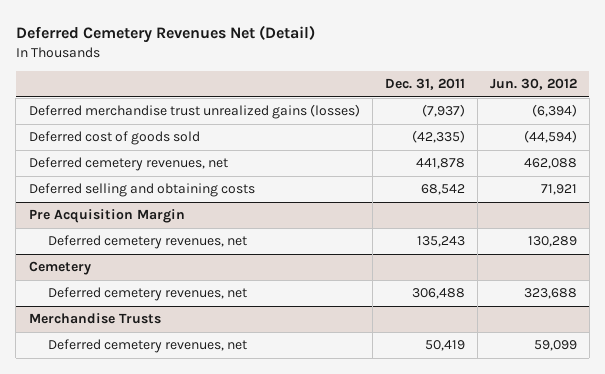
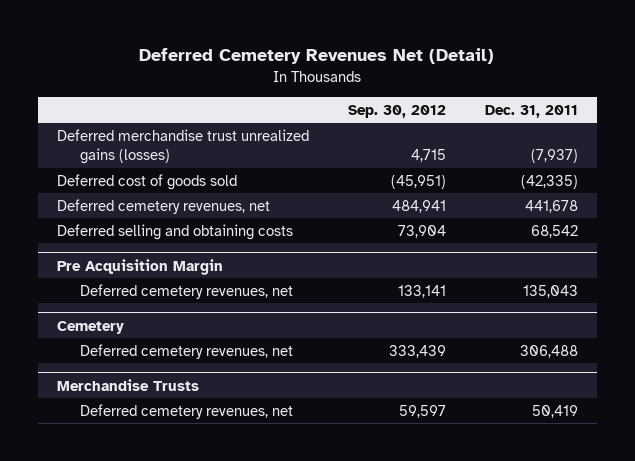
[489,78,577,91] Jun. 30, 2012 -> none
none -> [347,104,446,118] Sep. 30, 2012
[415,158,465,170] 441,878 -> [524,199,578,213] 441,678
[416,236,465,248] 135,243 -> [522,284,578,298] 135,043

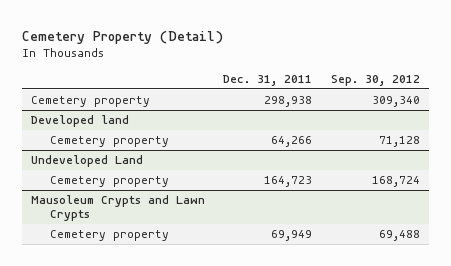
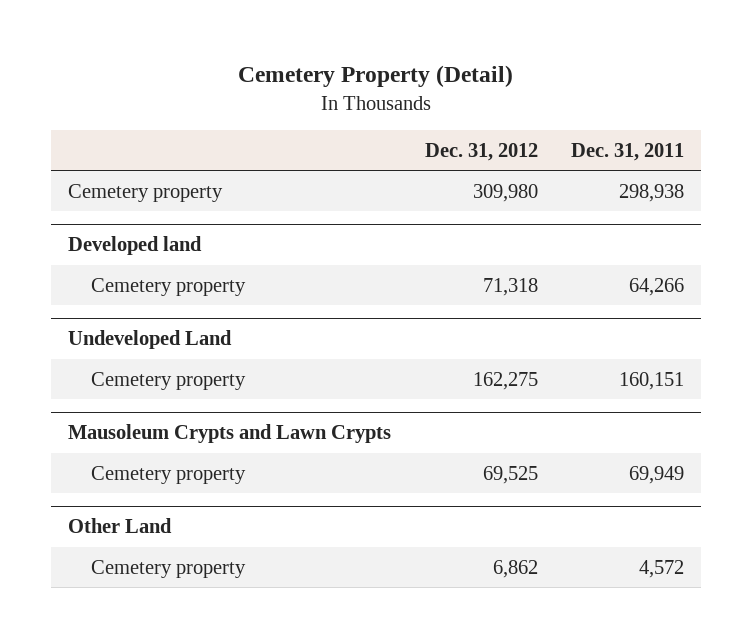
[330,74,420,86] Sep. 30, 2012 -> none
none -> [424,142,538,161] Dec. 31, 2012
[264,176,313,188] 164,723 -> [619,371,685,390] 160,151
none -> [67,517,172,533] Other Land
none -> [90,559,246,578] Cemetery property

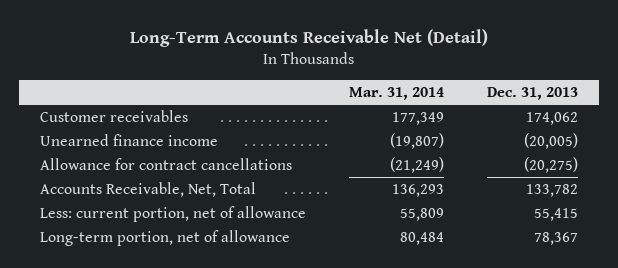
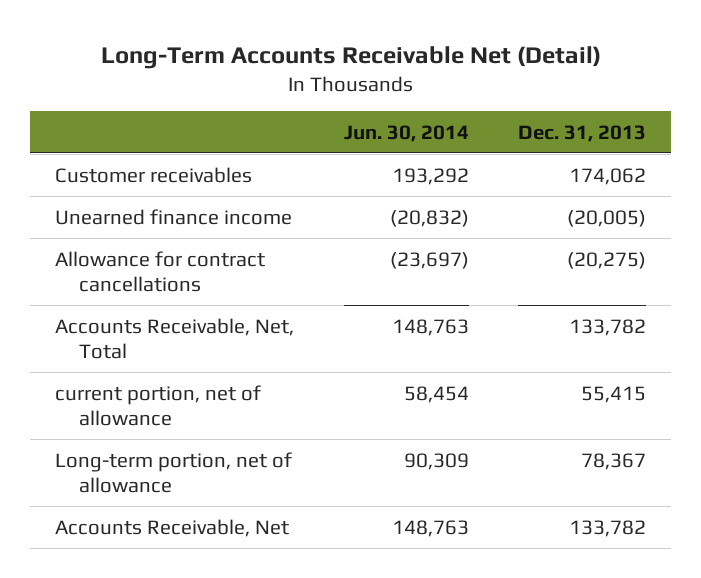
[349,87,445,101] Mar. 31, 2014 -> none
none -> [343,124,469,142] Jun. 30, 2014
[40,205,307,222] Less: current portion, net of allowance -> [55,384,262,426] current portion, net of allowance
none -> [55,518,290,537] Accounts Receivable, Net

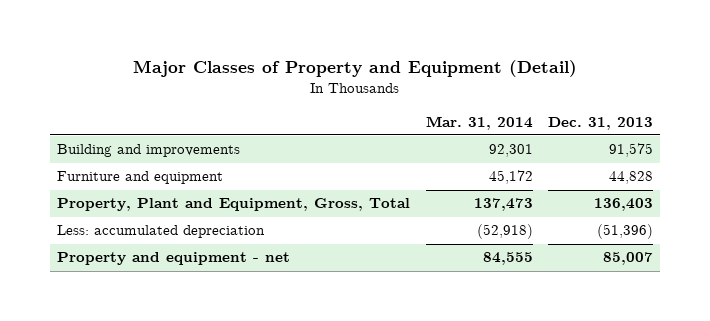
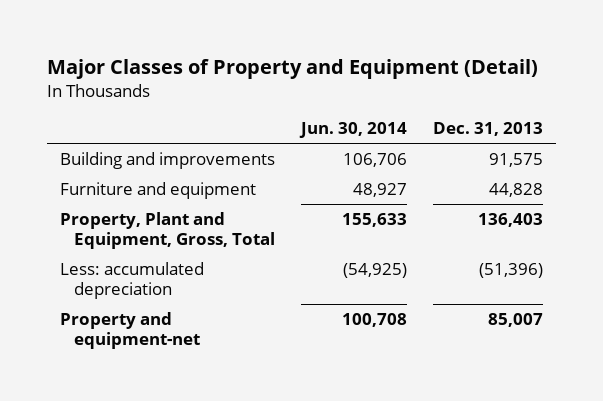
[425,115,533,130] Mar. 31, 2014 -> none
none -> [299,122,408,139] Jun. 30, 2014
[57,252,291,266] Property and equipment - net -> [60,311,201,350] Property and equipment-net

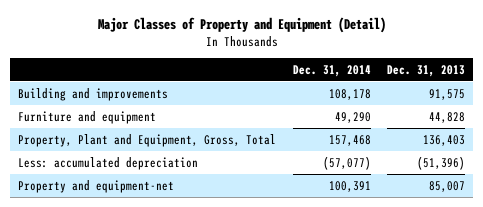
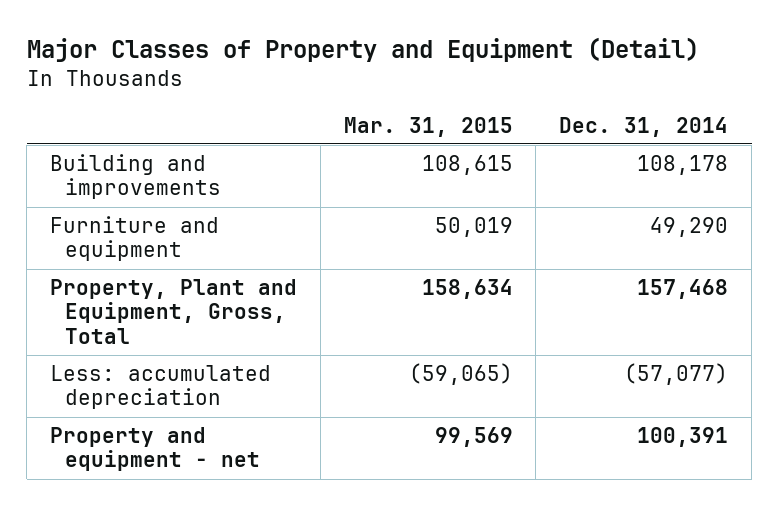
[386,64,465,77] Dec. 31, 2013 -> none
none -> [343,116,513,137] Mar. 31, 2015
[18,179,175,193] Property and equipment-net -> [49,427,260,472] Property and equipment - net

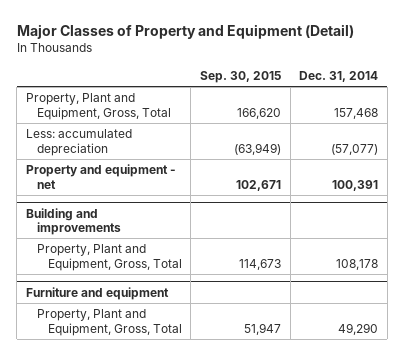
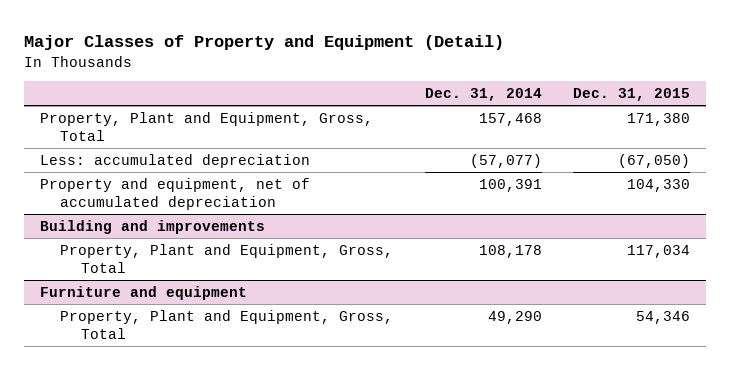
[200,70,282,83] Sep. 30, 2015 -> none
none -> [572,88,690,102] Dec. 31, 2015
[25,164,176,189] Property and equipment - net -> [39,177,310,210] Property and equipment, net of accumulated depreciation

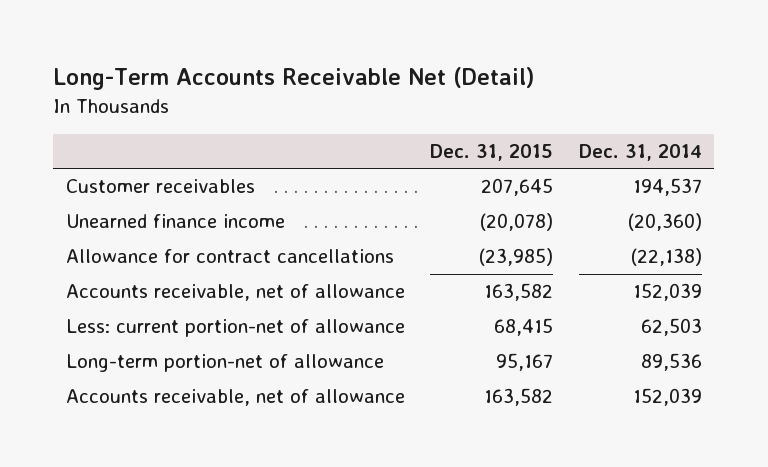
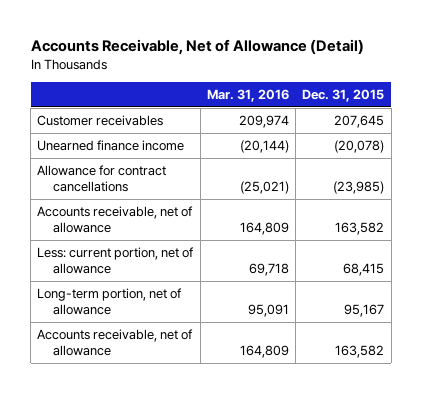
[53,67,535,91] Long-Term Accounts Receivable Net (Detail) -> [30,38,364,55] Accounts Receivable, Net of Allowance (Detail)
[578,144,702,162] Dec. 31, 2014 -> none
none -> [206,88,289,102] Mar. 31, 2016
[66,319,406,338] Less: current portion-net of allowance -> [37,247,195,275] Less: current portion, net of allowance
[66,354,385,373] Long-term portion-net of allowance -> [37,288,183,316] Long-term portion, net of allowance

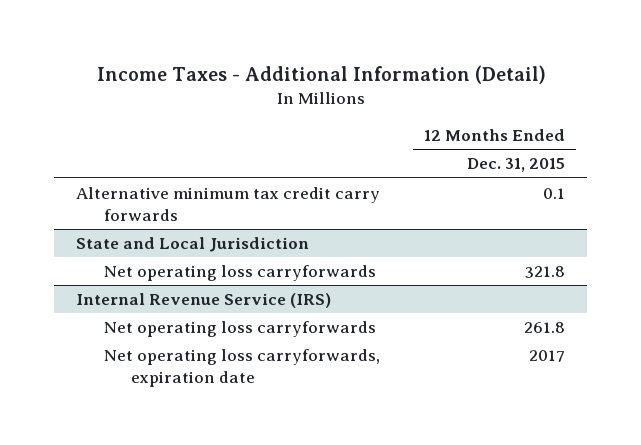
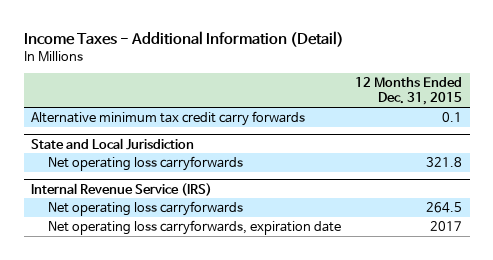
[524,321,566,333] 261.8 -> [426,201,463,213] 264.5

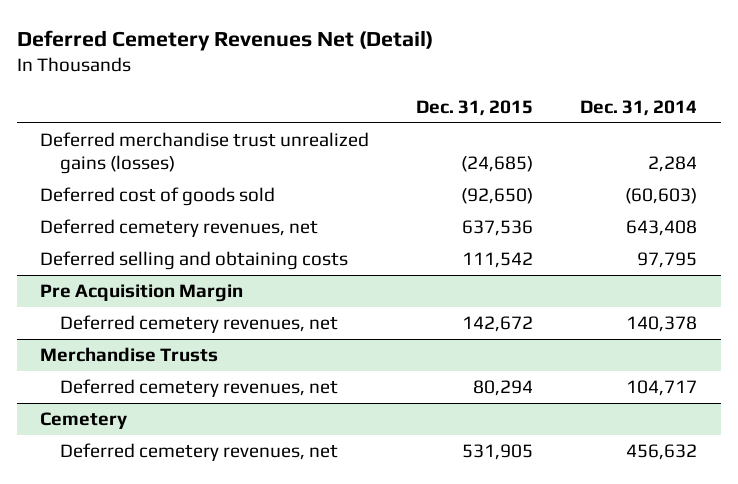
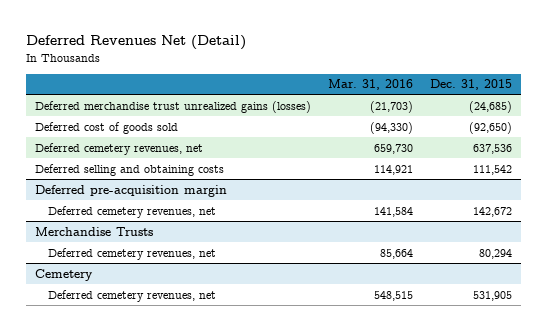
[16,30,433,52] Deferred Cemetery Revenues Net (Detail) -> [26,35,247,51] Deferred Revenues Net (Detail)
[580,99,698,116] Dec. 31, 2014 -> none
none -> [328,79,414,91] Mar. 31, 2016
[40,284,244,303] Pre Acquisition Margin -> [35,184,228,197] Deferred pre-acquisition margin

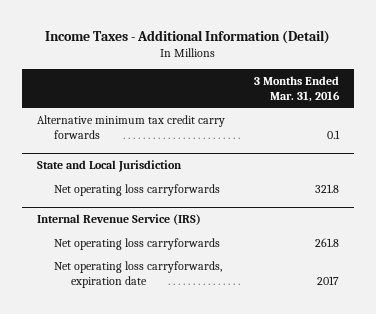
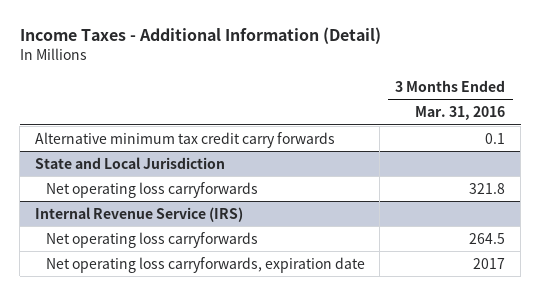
[315,237,340,247] 261.8 -> [469,232,506,244] 264.5

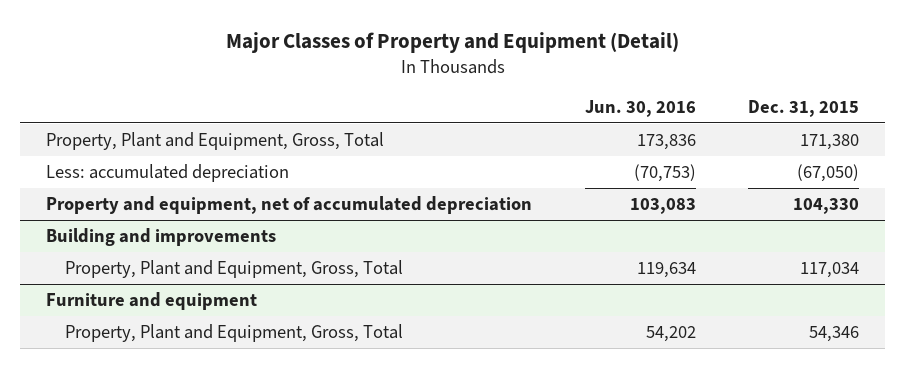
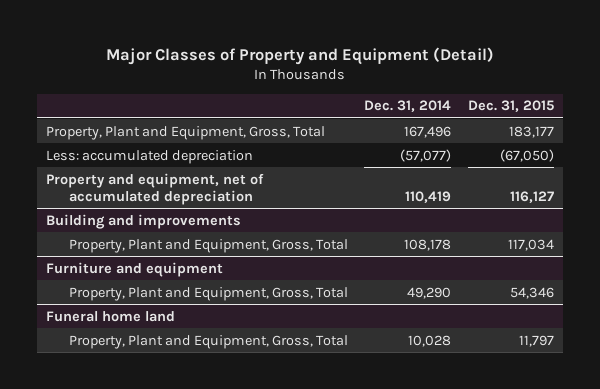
[584,100,696,118] Jun. 30, 2016 -> none
none -> [364,100,452,113] Dec. 31, 2014
[800,133,860,150] 171,380 -> [509,125,555,138] 183,177
[793,197,860,214] 104,330 -> [510,190,555,203] 116,127
none -> [45,310,175,322] Funeral home land
none -> [68,334,348,349] Property, Plant and Equipment, Gross, Total

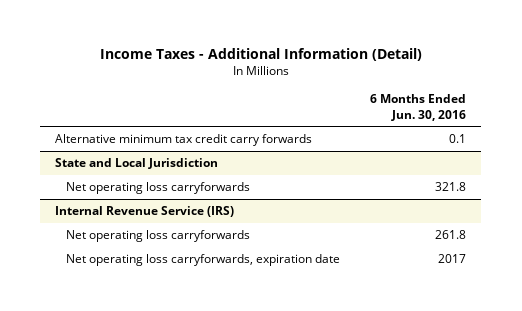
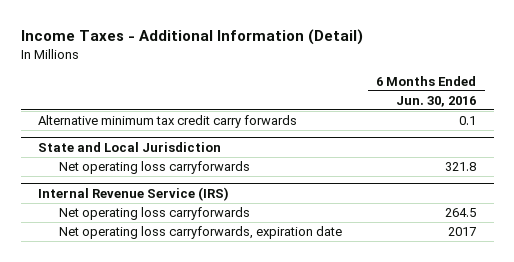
[435,230,467,240] 261.8 -> [445,208,477,218] 264.5

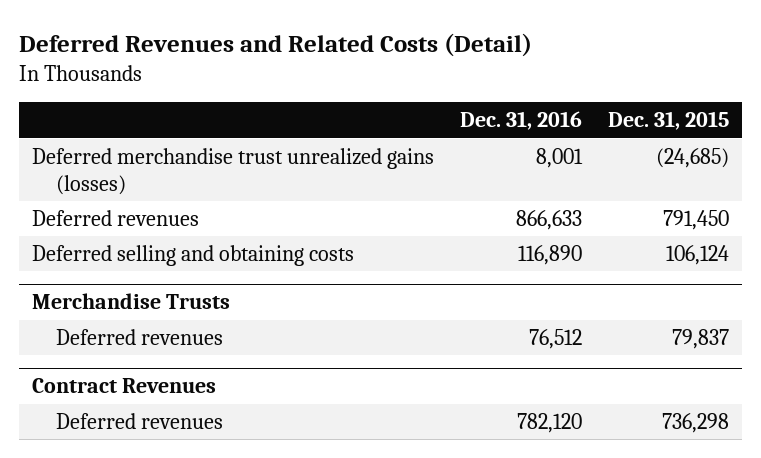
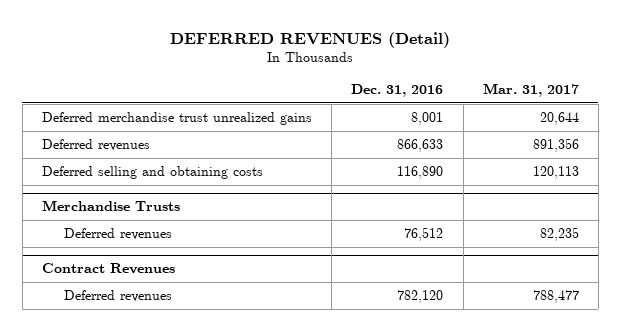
[19,33,533,58] Deferred Revenues and Related Costs (Detail) -> [170,31,451,48] DEFERRED REVENUES (Detail)
[608,111,730,131] Dec. 31, 2015 -> none
none -> [482,82,579,97] Mar. 31, 2017
[32,147,435,196] Deferred merchandise trust unrealized gains (losses) -> [42,112,313,126] Deferred merchandise trust unrealized gains

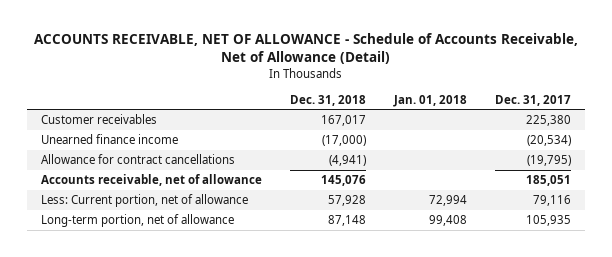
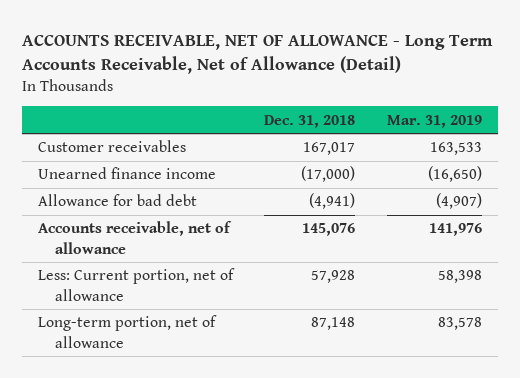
[33,33,578,65] ACCOUNTS RECEIVABLE, NET OF ALLOWANCE - Schedule of Accounts Receivable, Net of Allowance (Detail) -> [21,34,493,74] ACCOUNTS RECEIVABLE, NET OF ALLOWANCE - Long Term Accounts Receivable, Net of Allowance (Detail)
[392,94,467,107] Jan. 01, 2018 -> none
[495,94,572,106] Dec. 31, 2017 -> none
none -> [387,114,483,128] Mar. 31, 2019
[40,154,235,165] Allowance for contract cancellations -> [37,194,197,207] Allowance for bad debt

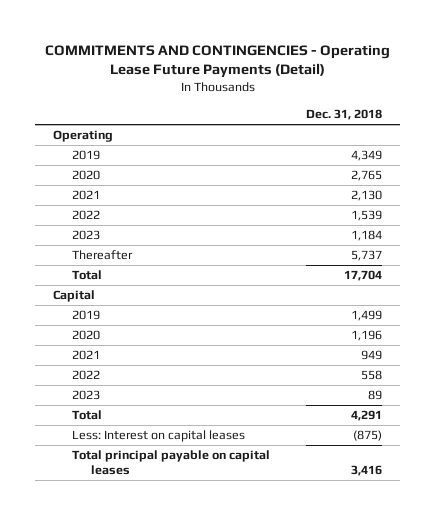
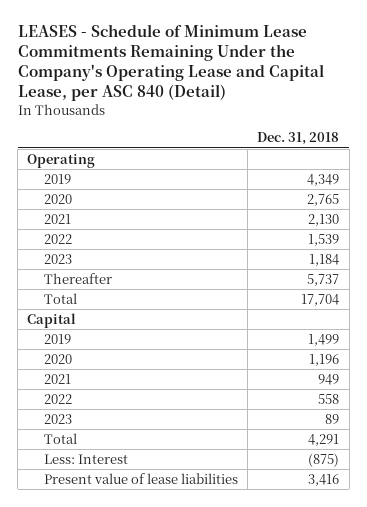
[44,44,390,79] COMMITMENTS AND CONTINGENCIES - Operating Lease Future Payments (Detail) -> [17,24,324,102] LEASES - Schedule of Minimum Lease Commitments Remaining Under the Company's Operating Lease and Capital Lease, per ASC 840 (Detail)
[71,430,245,443] Less: Interest on capital leases -> [43,453,128,464] Less: Interest
[71,450,270,475] Total principal payable on capital leases -> [43,472,238,484] Present value of lease liabilities

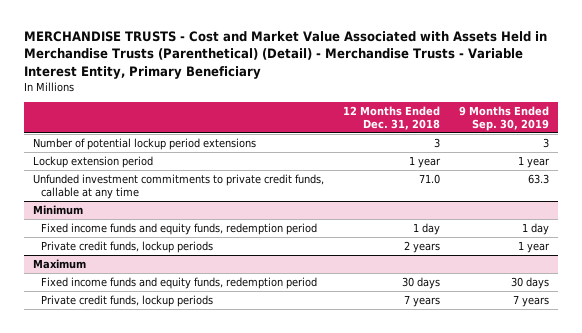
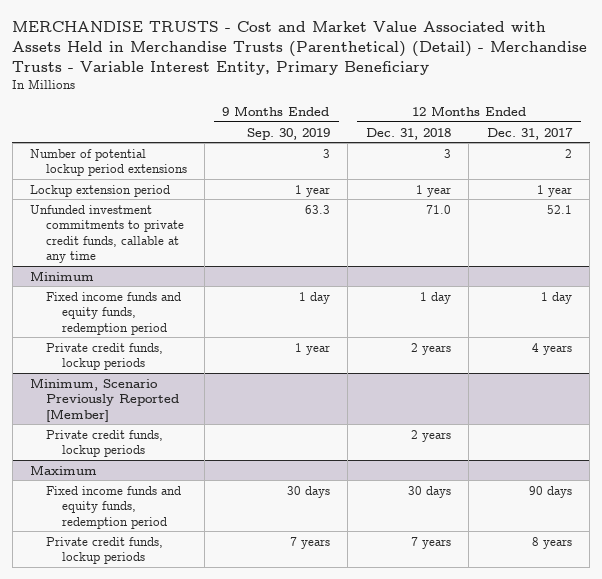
none -> [486,127,573,140] Dec. 31, 2017
none -> [30,377,180,422] Minimum, Scenario Previously Reported [Member]
none -> [46,429,164,458] Private credit funds, lockup periods

